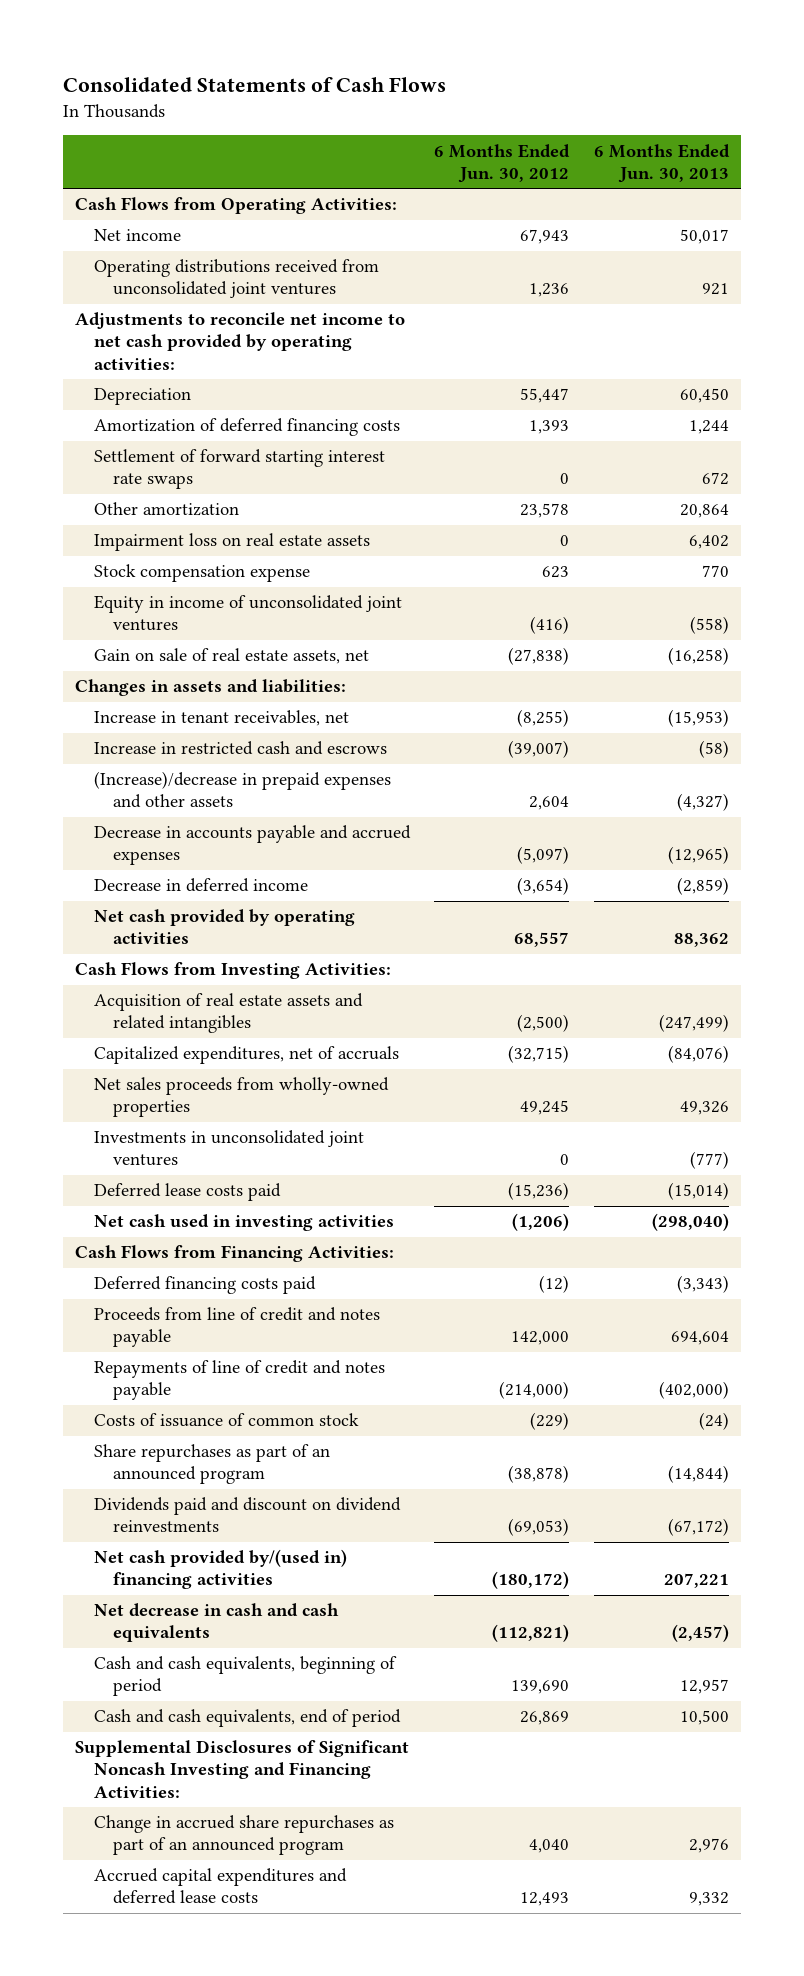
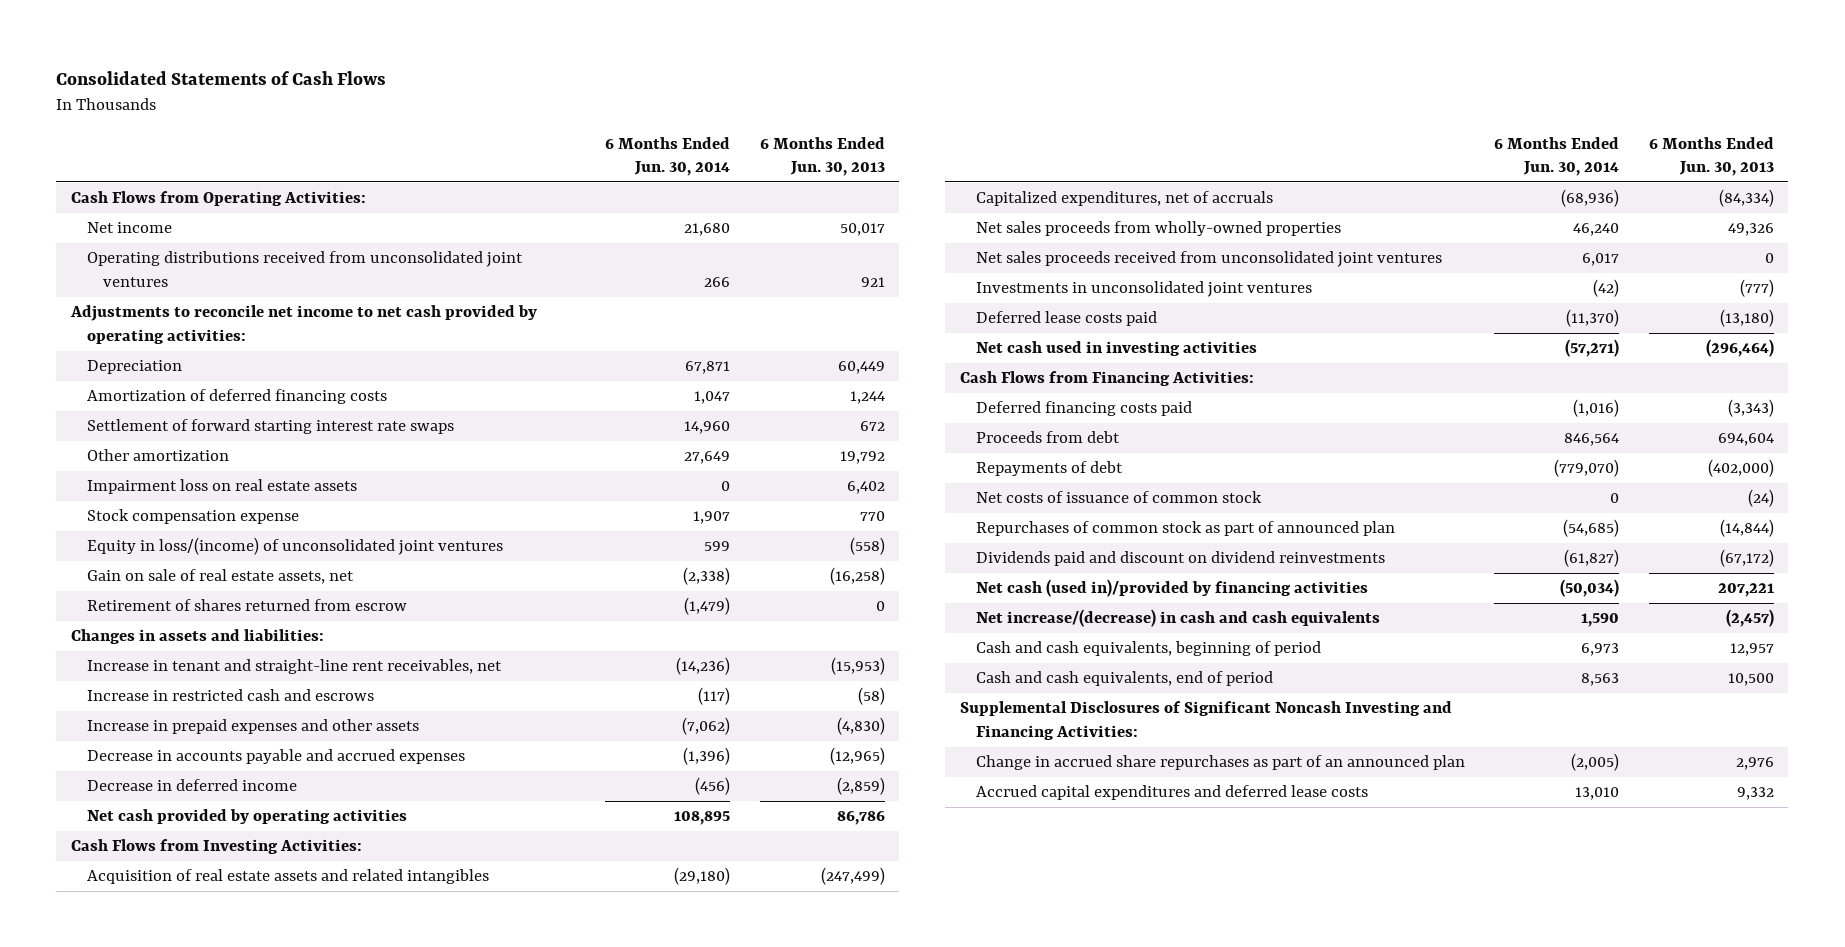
[434,143,571,183] 6 Months Ended Jun. 30, 2012 -> none
none -> [605,136,731,176] 6 Months Ended Jun. 30, 2014
[679,388,729,404] 60,450 -> [837,361,885,375] 60,449
[679,504,729,519] 20,864 -> [839,451,885,465] 19,792
[94,595,403,632] Equity in income of unconsolidated joint ventures -> [87,537,504,556] Equity in loss/(income) of unconsolidated joint ventures
none -> [87,599,408,612] Retirement of shares returned from escrow
[94,710,350,727] Increase in tenant receivables, net -> [87,659,503,675] Increase in tenant and straight-line rent receivables, net
[94,771,392,809] (Increase)/decrease in prepaid expenses and other assets -> [87,719,420,735] Increase in prepaid expenses and other assets
[676,793,729,812] (4,327) -> [836,717,885,736] (4,830)
[673,933,729,948] 88,362 -> [836,811,885,826] 86,786
[667,1045,729,1064] (84,076) -> [1718,189,1774,208] (84,334)
none -> [976,251,1443,268] Net sales proceeds received from unconsolidated joint ventures
[667,1182,729,1201] (15,014) -> [1719,309,1774,328] (13,180)
[651,1213,729,1232] (298,040) -> [1705,339,1774,358] (296,464)
[94,1307,381,1348] Proceeds from line of credit and notes payable -> [976,431,1121,444] Proceeds from debt
[94,1360,386,1401] Repayments of line of credit and notes payable -> [976,461,1124,477] Repayments of debt
[94,1413,360,1428] Costs of issuance of common stock -> [976,491,1263,504] Net costs of issuance of common stock
[94,1444,331,1485] Share repurchases as part of an announced program -> [976,521,1396,537] Repurchases of common stock as part of announced plan
[94,1549,348,1590] Net cash provided by/(used in) financing activities -> [976,579,1369,598] Net cash (used in)/provided by financing activities
[94,1603,340,1643] Net decrease in cash and cash equivalents -> [976,609,1381,628] Net increase/(decrease) in cash and cash equivalents
[94,1815,395,1856] Change in accrued share repurchases as part of an announced program -> [976,755,1466,771] Change in accrued share repurchases as part of an announced plan

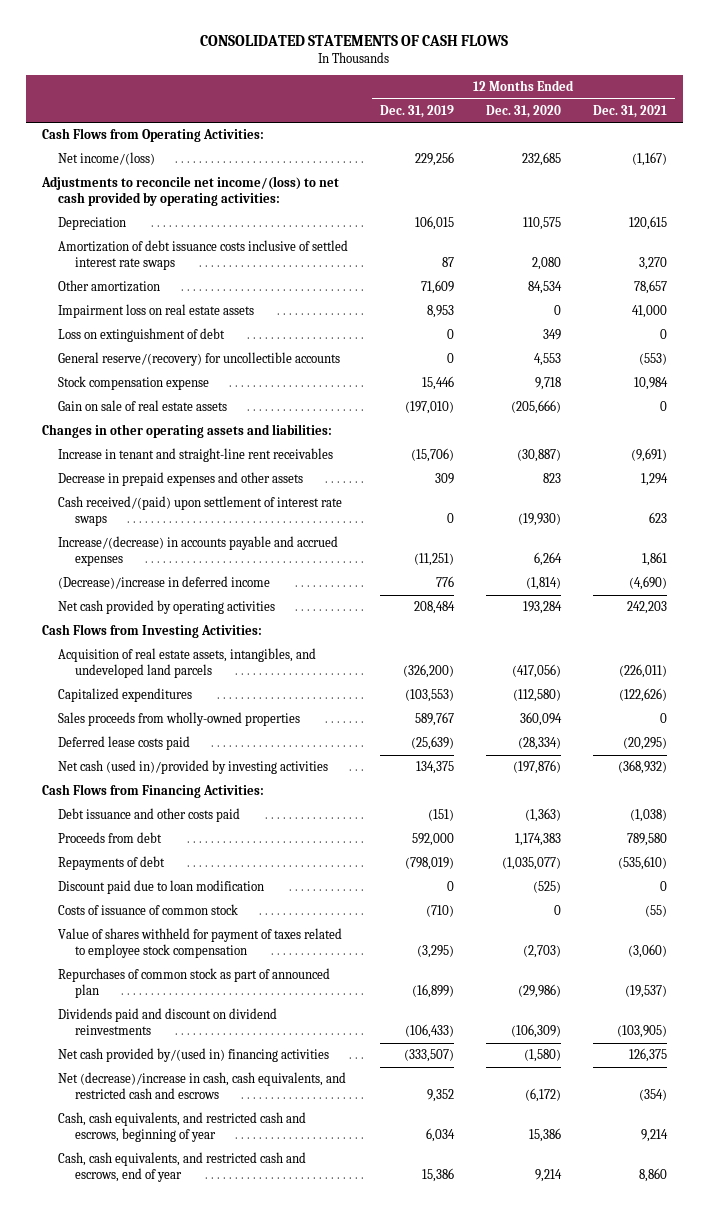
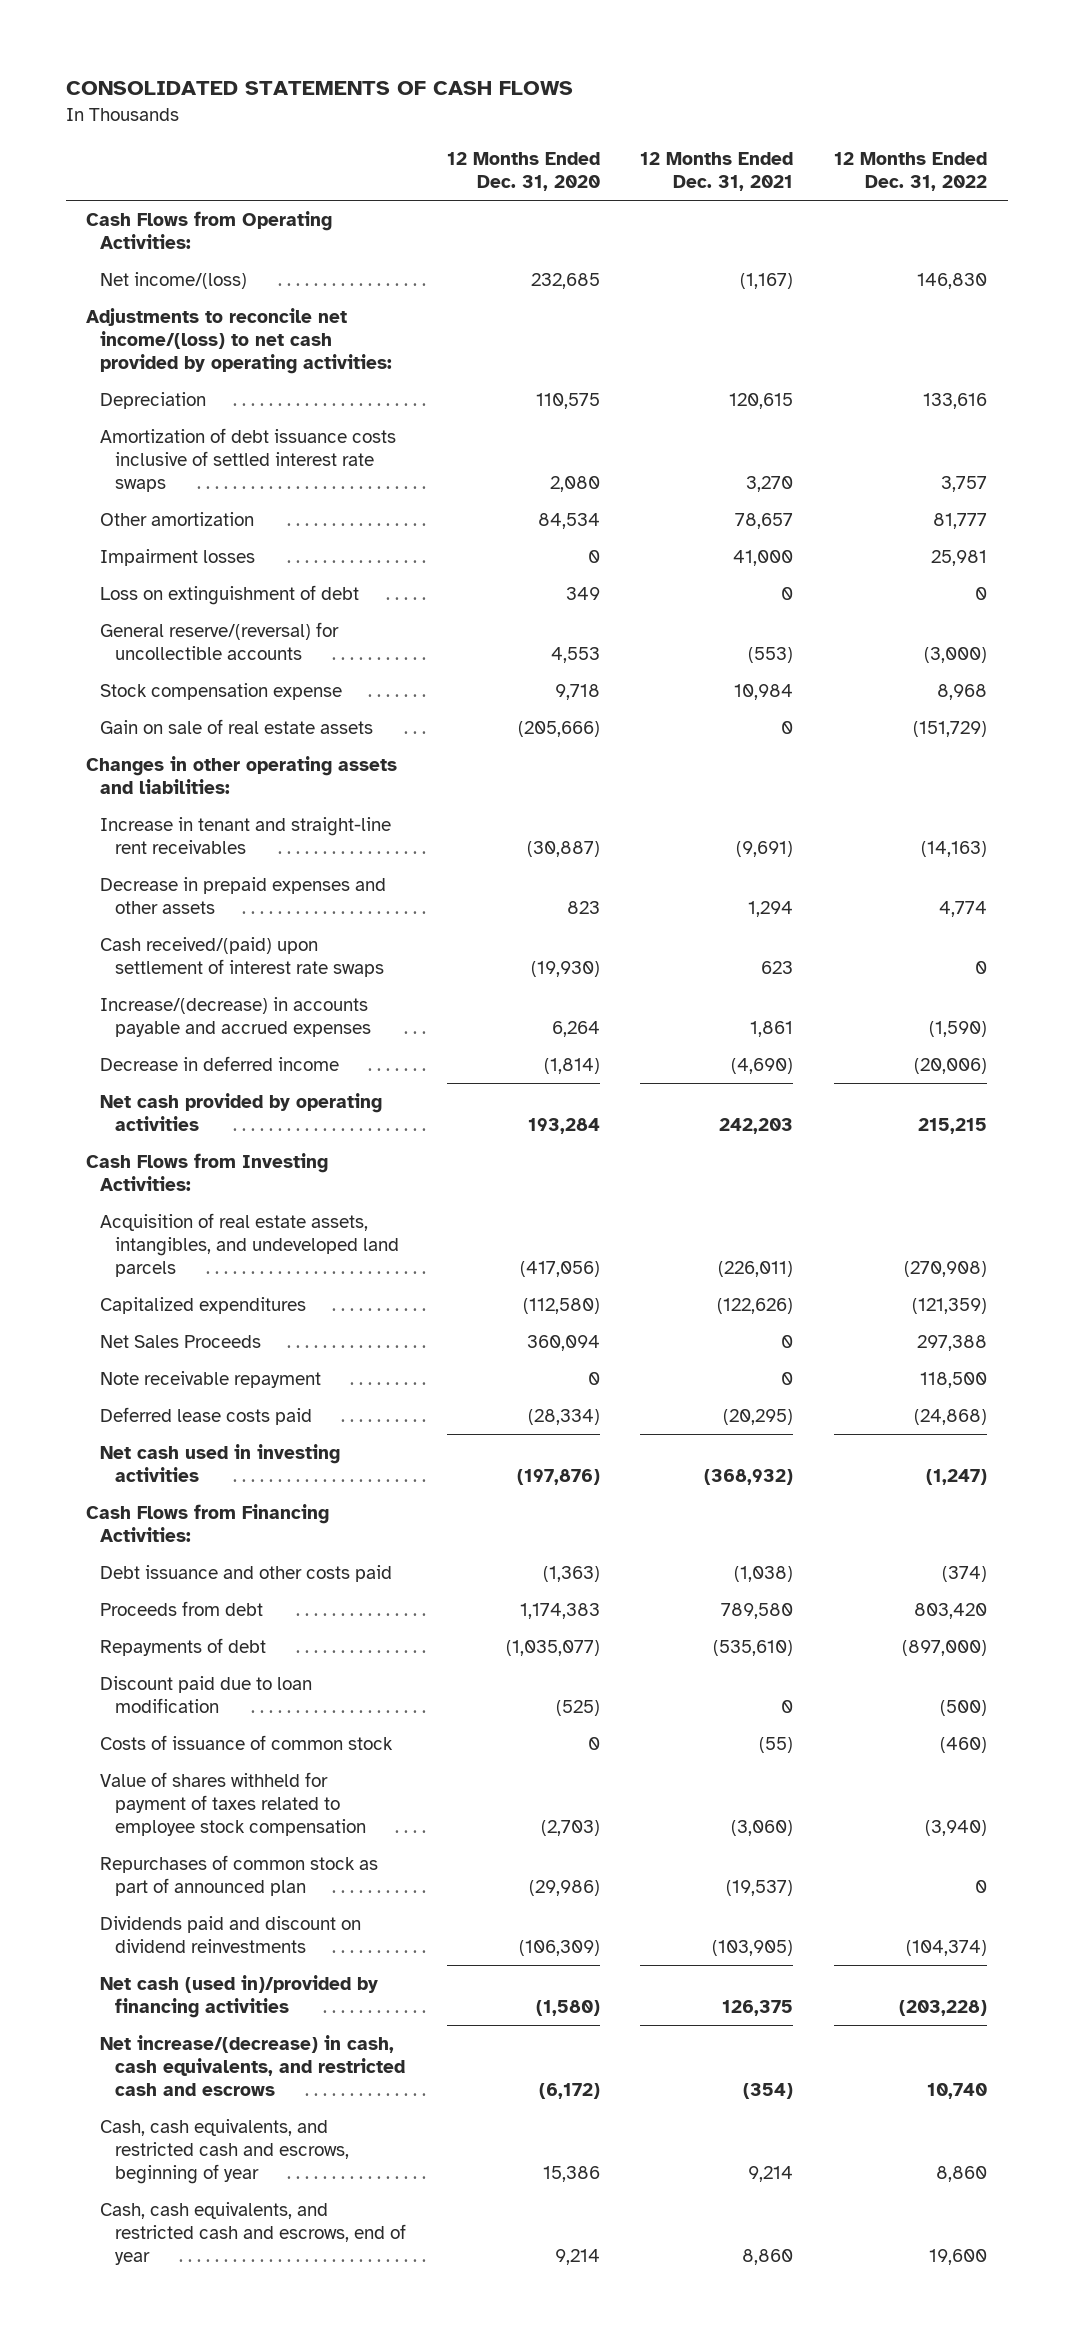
[380,104,455,118] Dec. 31, 2019 -> none
none -> [834,152,988,192] 12 Months Ended Dec. 31, 2022
[58,304,255,319] Impairment loss on real estate assets -> [100,549,256,567] Impairment losses
[58,352,341,367] General reserve/(recovery) for uncollectible accounts -> [100,622,340,661] General reserve/(reversal) for uncollectible accounts
[58,576,271,590] (Decrease)/increase in deferred income -> [100,1056,340,1072] Decrease in deferred income
[58,712,301,727] Sales proceeds from wholly-owned properties -> [100,1335,262,1349] Net Sales Proceeds
none -> [100,1371,322,1389] Note receivable repayment
[58,760,329,775] Net cash (used in)/provided by investing activities -> [100,1444,341,1483] Net cash used in investing activities
[58,1048,330,1063] Net cash provided by/(used in) financing activities -> [100,1975,379,2019] Net cash (used in)/provided by financing activities
[58,1072,347,1100] Net (decrease)/increase in cash, cash equivalents, and restricted cash and escrows -> [100,2035,405,2097] Net increase/(decrease) in cash, cash equivalents, and restricted cash and escrows

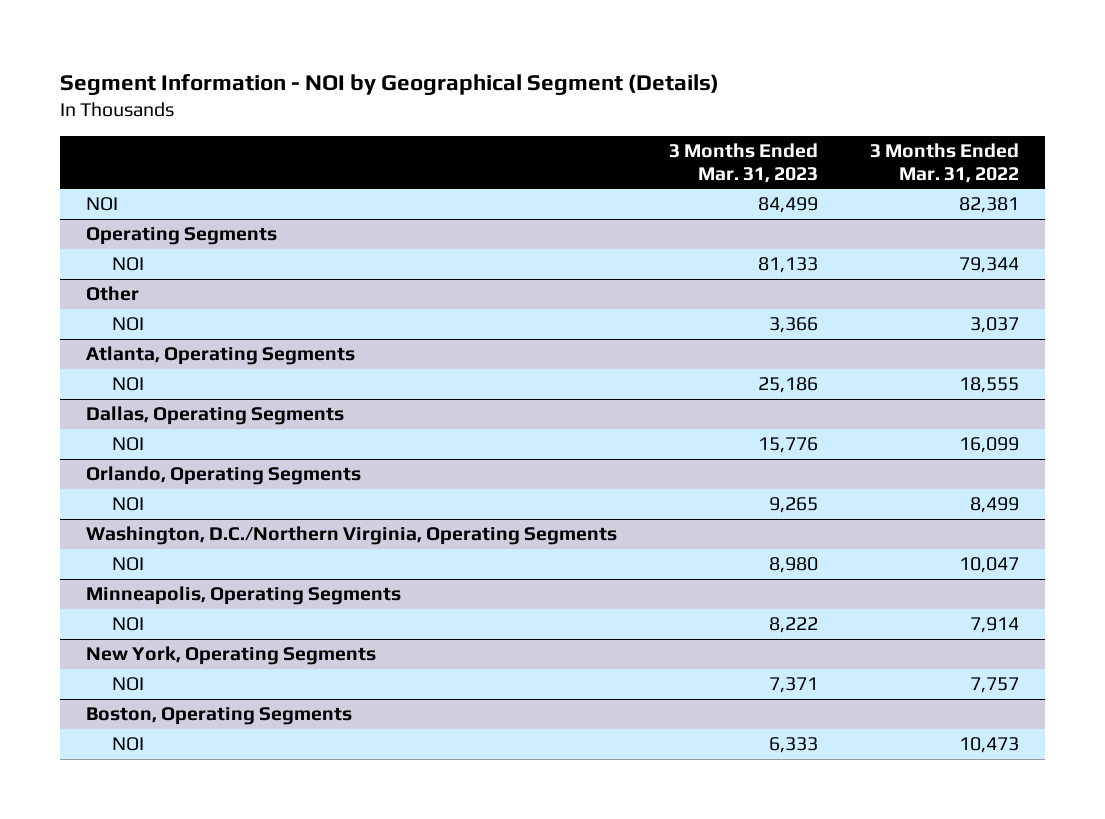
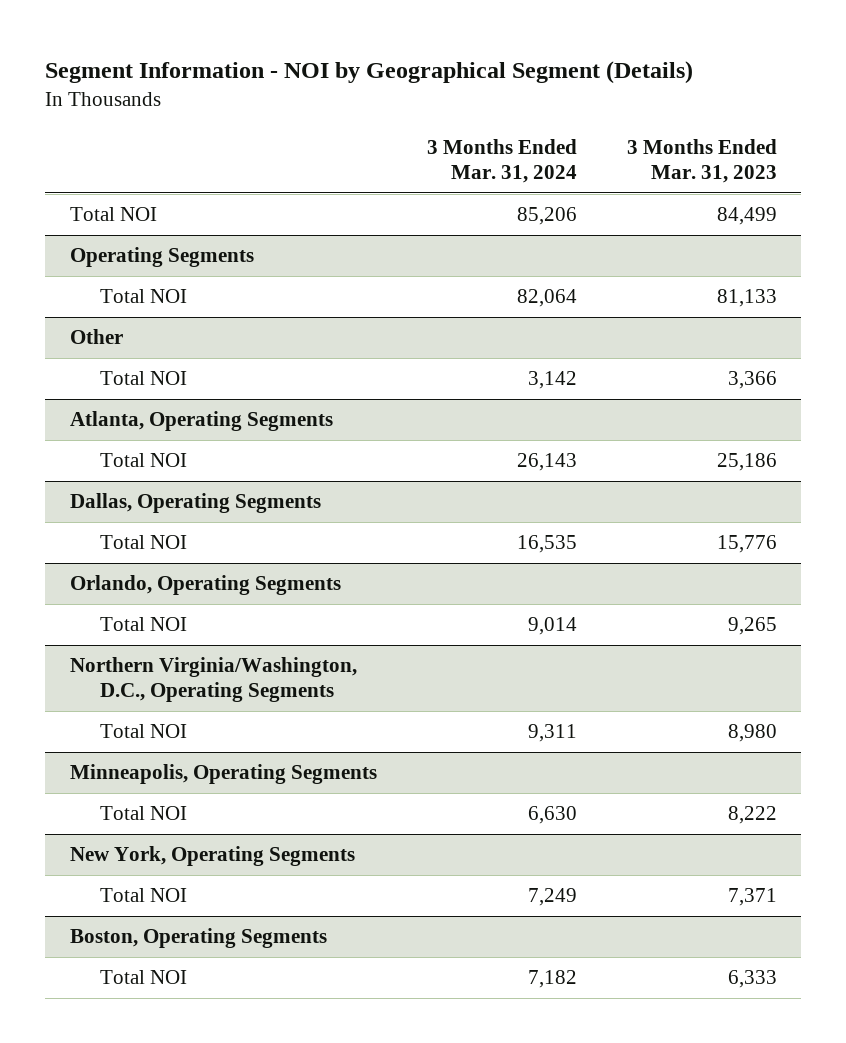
[869,143,1019,183] 3 Months Ended Mar. 31, 2022 -> none
none -> [426,139,577,184] 3 Months Ended Mar. 31, 2024
[85,197,118,212] NOI -> [69,207,157,222] Total NOI
[111,257,144,272] NOI -> [100,289,188,304] Total NOI
[111,317,144,332] NOI -> [100,371,188,386] Total NOI
[111,377,144,392] NOI -> [100,453,188,468] Total NOI
[111,437,144,452] NOI -> [100,535,188,550] Total NOI
[111,497,144,512] NOI -> [100,617,188,632] Total NOI
[85,526,617,546] Washington, D.C./Northern Virginia, Operating Segments -> [69,657,357,703] Northern Virginia/Washington, D.C., Operating Segments
[111,557,144,572] NOI -> [100,724,188,739] Total NOI
[111,617,144,632] NOI -> [100,806,188,821] Total NOI
[111,677,144,692] NOI -> [100,888,188,903] Total NOI
[111,737,144,752] NOI -> [100,970,188,985] Total NOI

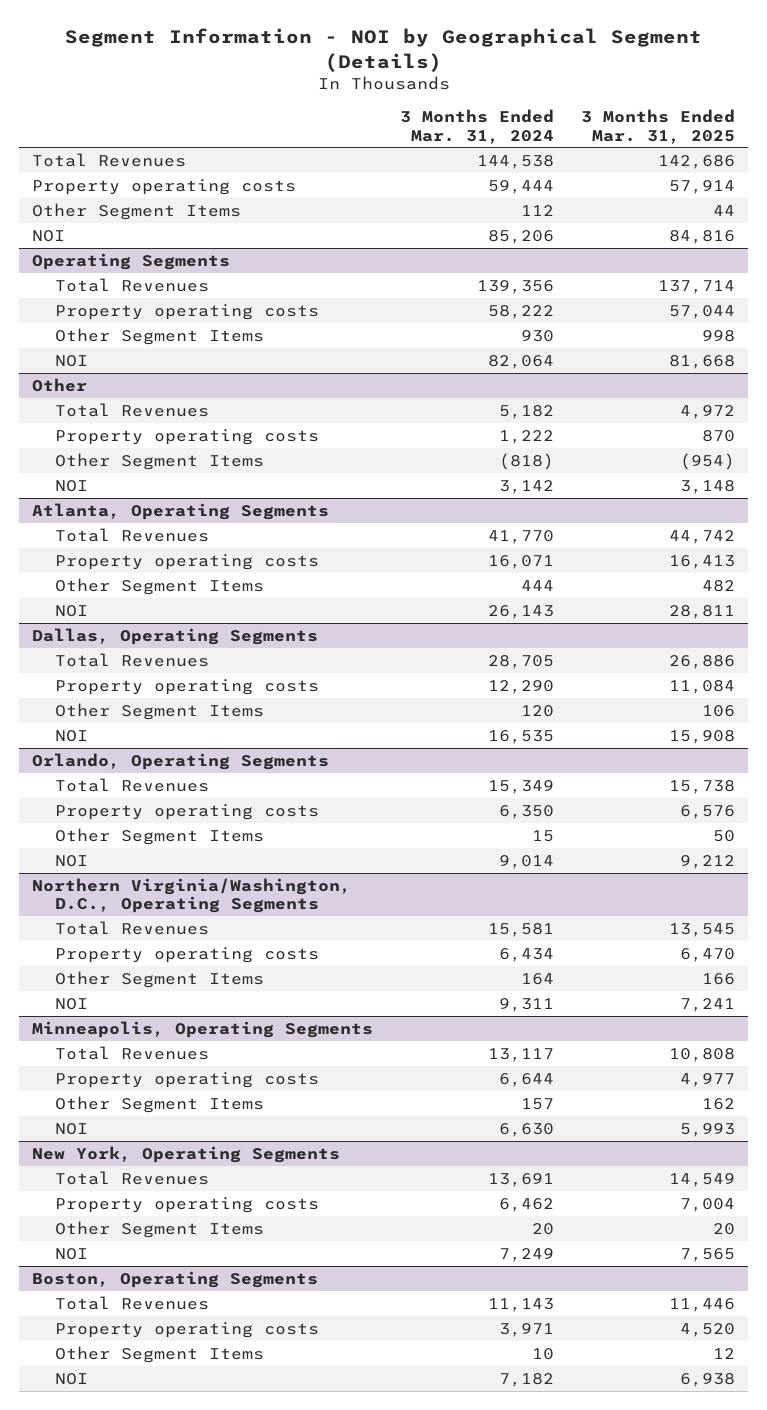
[626,139,777,184] 3 Months Ended Mar. 31, 2023 -> none
none -> [581,109,736,144] 3 Months Ended Mar. 31, 2025
none -> [32,152,187,167] Total Revenues
none -> [32,178,297,195] Property operating costs
none -> [32,202,242,220] Other Segment Items
[69,207,157,222] Total NOI -> [32,229,66,242] NOI
none -> [55,277,210,292] Total Revenues
none -> [55,303,320,320] Property operating costs
none -> [55,327,265,345] Other Segment Items
[100,289,188,304] Total NOI -> [55,354,89,367] NOI
none -> [55,402,210,417] Total Revenues
none -> [55,428,320,445] Property operating costs
none -> [55,452,265,470] Other Segment Items
[100,371,188,386] Total NOI -> [55,479,89,492] NOI
none -> [55,527,210,542] Total Revenues
none -> [55,553,320,570] Property operating costs
none -> [55,577,265,595] Other Segment Items
[100,453,188,468] Total NOI -> [55,604,89,617] NOI
none -> [55,652,210,667] Total Revenues
none -> [55,678,320,695] Property operating costs
none -> [55,702,265,720] Other Segment Items
[100,535,188,550] Total NOI -> [55,729,89,742] NOI
none -> [55,777,210,792] Total Revenues
none -> [55,803,320,820] Property operating costs
none -> [55,827,265,845] Other Segment Items
[100,617,188,632] Total NOI -> [55,854,89,867] NOI
none -> [55,920,210,935] Total Revenues
none -> [55,946,320,963] Property operating costs
none -> [55,970,265,988] Other Segment Items
[100,724,188,739] Total NOI -> [55,997,89,1010] NOI
none -> [55,1045,210,1060] Total Revenues
none -> [55,1071,320,1088] Property operating costs
none -> [55,1095,265,1113] Other Segment Items
[100,806,188,821] Total NOI -> [55,1122,89,1135] NOI
none -> [55,1170,210,1185] Total Revenues
none -> [55,1196,320,1213] Property operating costs
none -> [55,1220,265,1238] Other Segment Items
[100,888,188,903] Total NOI -> [55,1247,89,1260] NOI
none -> [55,1295,210,1310] Total Revenues
none -> [55,1321,320,1338] Property operating costs
none -> [55,1345,265,1363] Other Segment Items
[100,970,188,985] Total NOI -> [55,1372,89,1385] NOI

